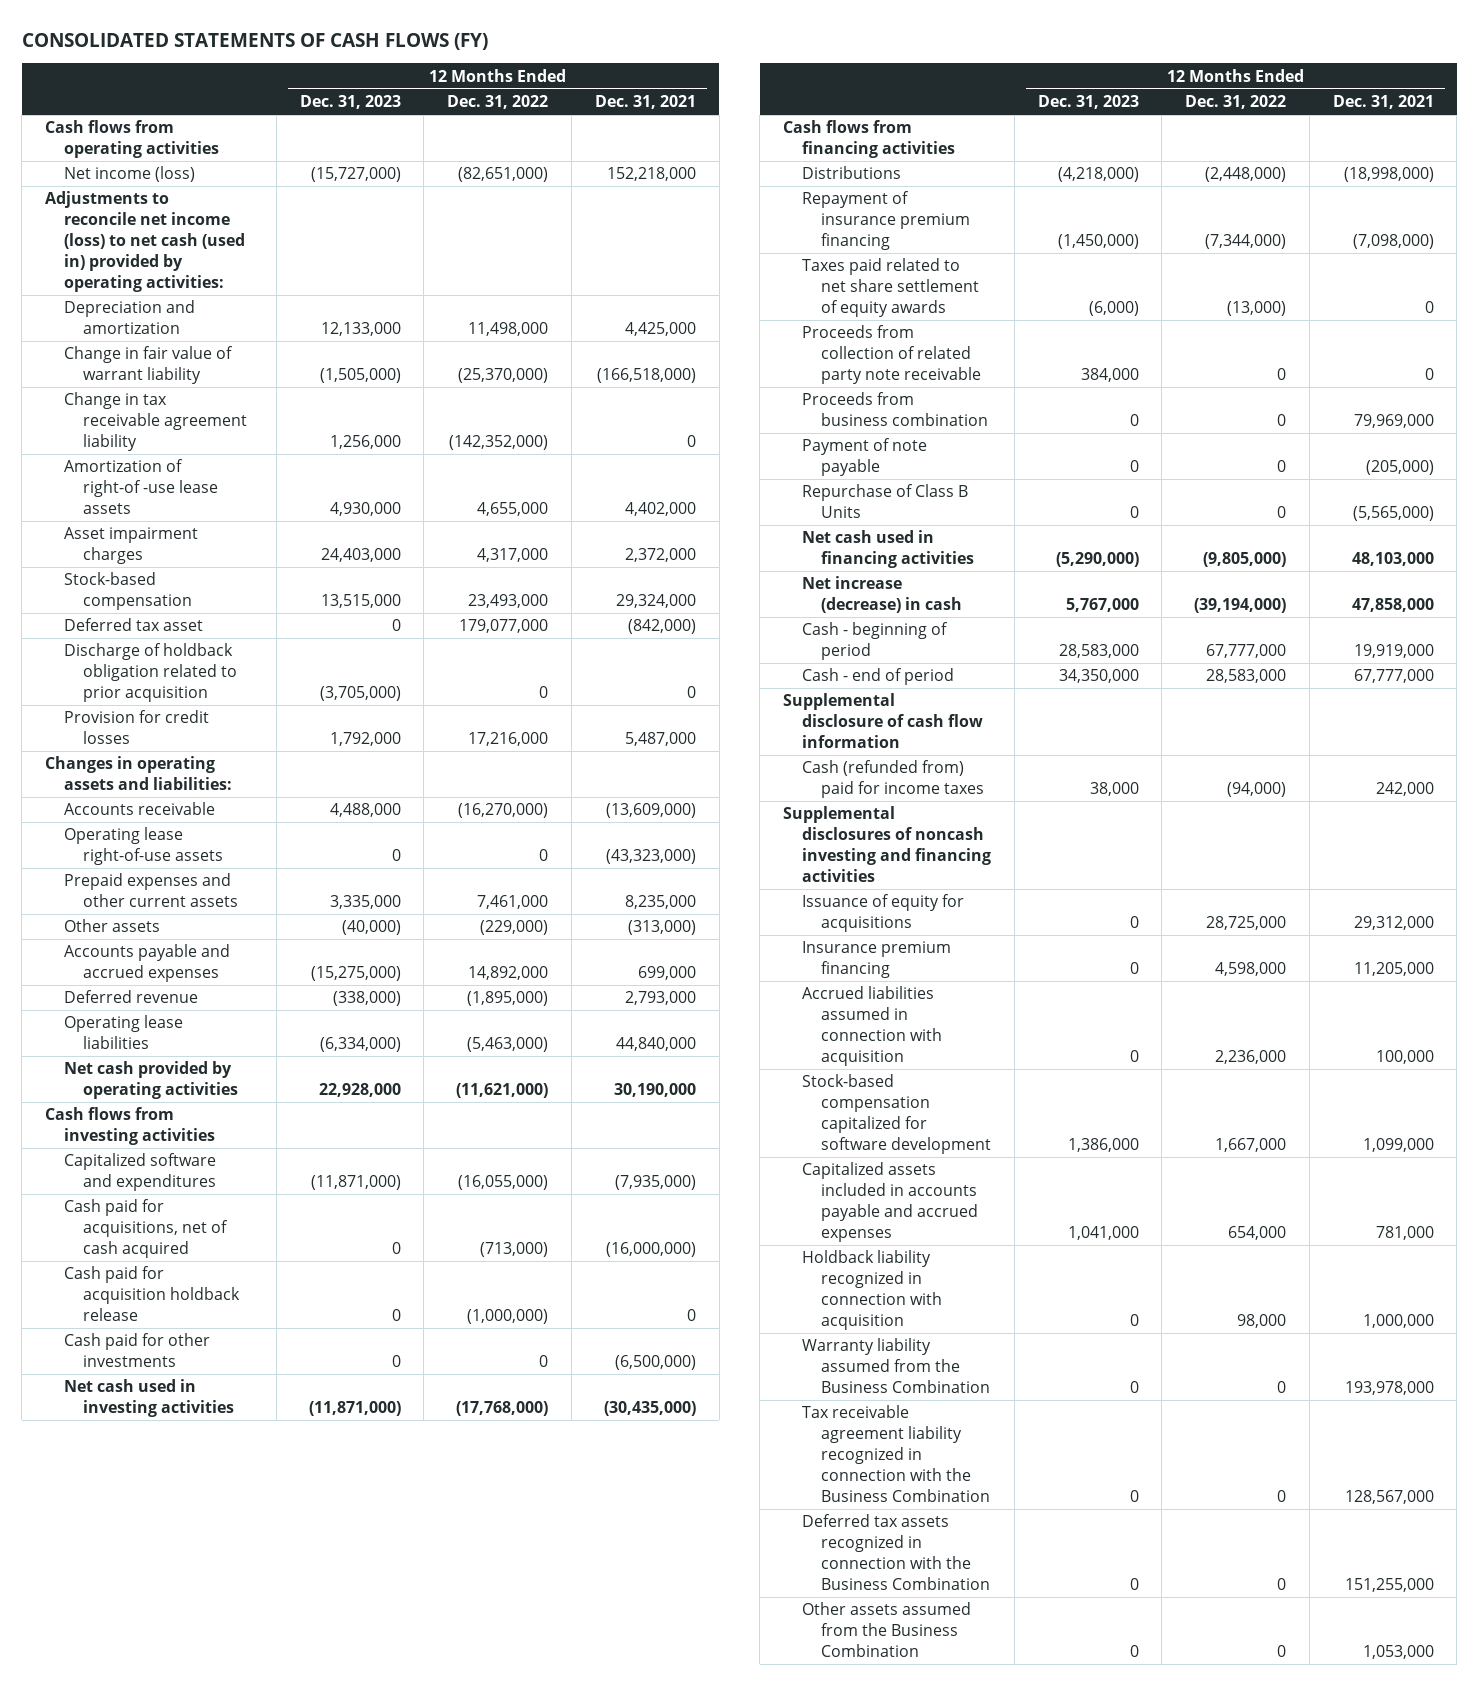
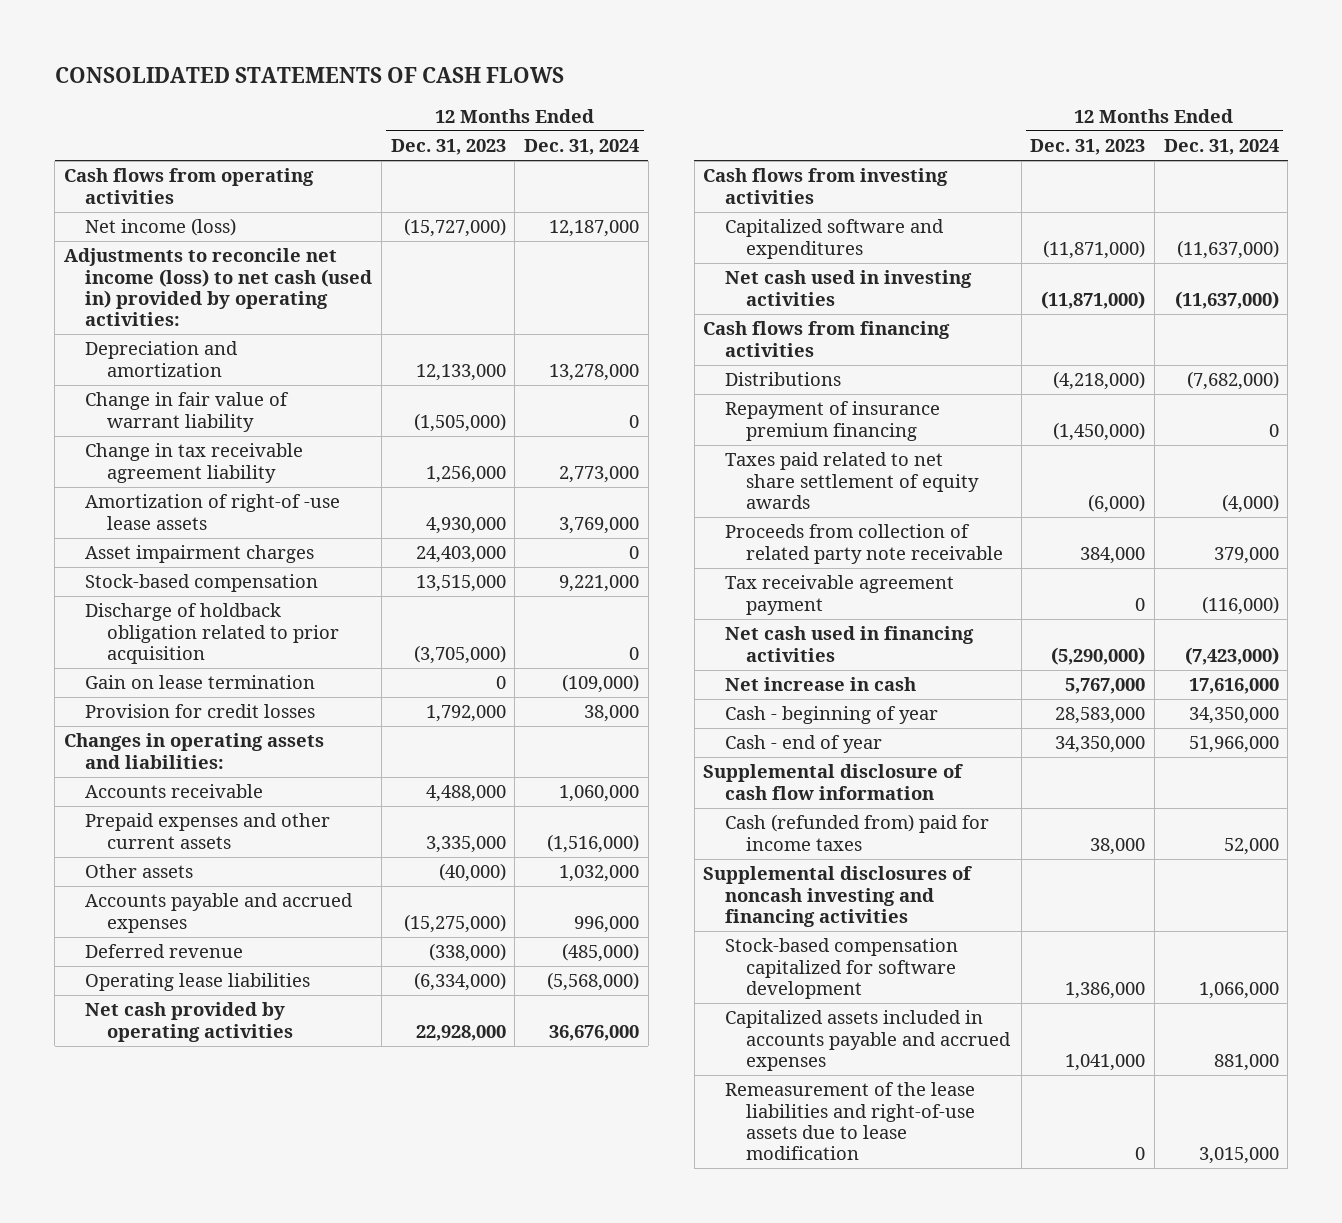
[21,32,488,50] CONSOLIDATED STATEMENTS OF CASH FLOWS (FY) -> [54,66,564,83] CONSOLIDATED STATEMENTS OF CASH FLOWS
[447,95,549,110] Dec. 31, 2022 -> none
[594,95,696,110] Dec. 31, 2021 -> none
none -> [524,138,640,155] Dec. 31, 2024
[64,618,204,632] Deferred tax asset -> none
none -> [85,675,316,690] Gain on lease termination
[64,827,224,866] Operating lease right-of-use assets -> none
[64,1199,229,1259] Cash paid for acquisitions, net of cash acquired -> none
[64,1266,241,1322] Cash paid for acquisition holdback release -> none
[64,1333,211,1368] Cash paid for other investments -> none
[801,392,989,427] Proceeds from business combination -> none
[801,438,927,477] Payment of note payable -> none
[801,484,968,519] Repurchase of Class B Units -> none
none -> [724,575,954,615] Tax receivable agreement payment
[801,576,963,614] Net increase (decrease) in cash -> [724,677,916,692] Net increase in cash
[801,622,948,661] Cash - beginning of period -> [724,706,938,725] Cash - beginning of year
[801,668,954,686] Cash - end of period -> [724,735,882,754] Cash - end of year
[801,894,964,933] Issuance of equity for acquisitions -> none
[801,941,951,979] Insurance premium financing -> none
[801,986,943,1066] Accrued liabilities assumed in connection with acquisition -> none
[801,1250,943,1330] Holdback liability recognized in connection with acquisition -> none
[801,1338,991,1394] Warranty liability assumed from the Business Combination -> none
[801,1405,991,1502] Tax receivable agreement liability recognized in connection with the Business Combination -> none
[801,1514,991,1590] Deferred tax assets recognized in connection with the Business Combination -> none
[801,1602,971,1658] Other assets assumed from the Business Combination -> none
none -> [724,1082,976,1160] Remeasurement of the lease liabilities and right-of-use assets due to lease modification

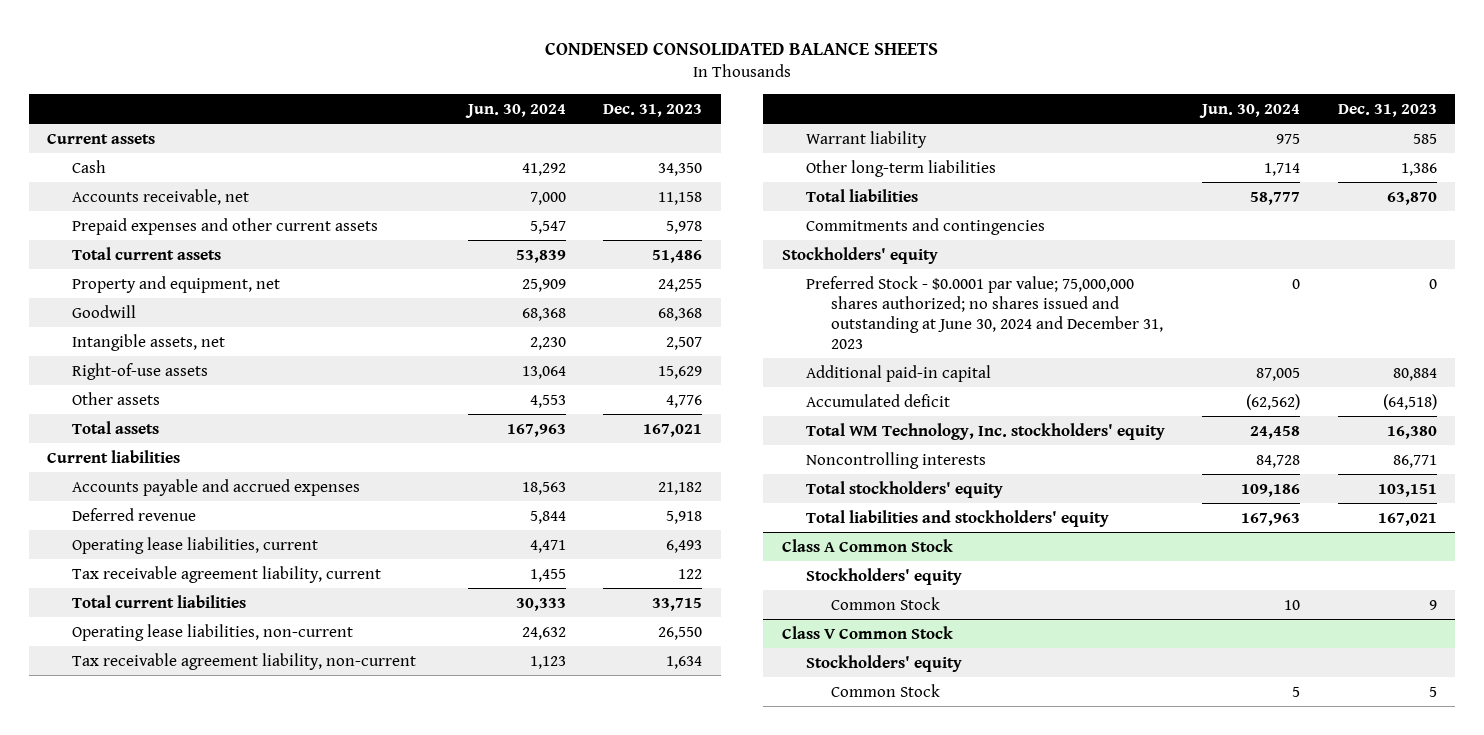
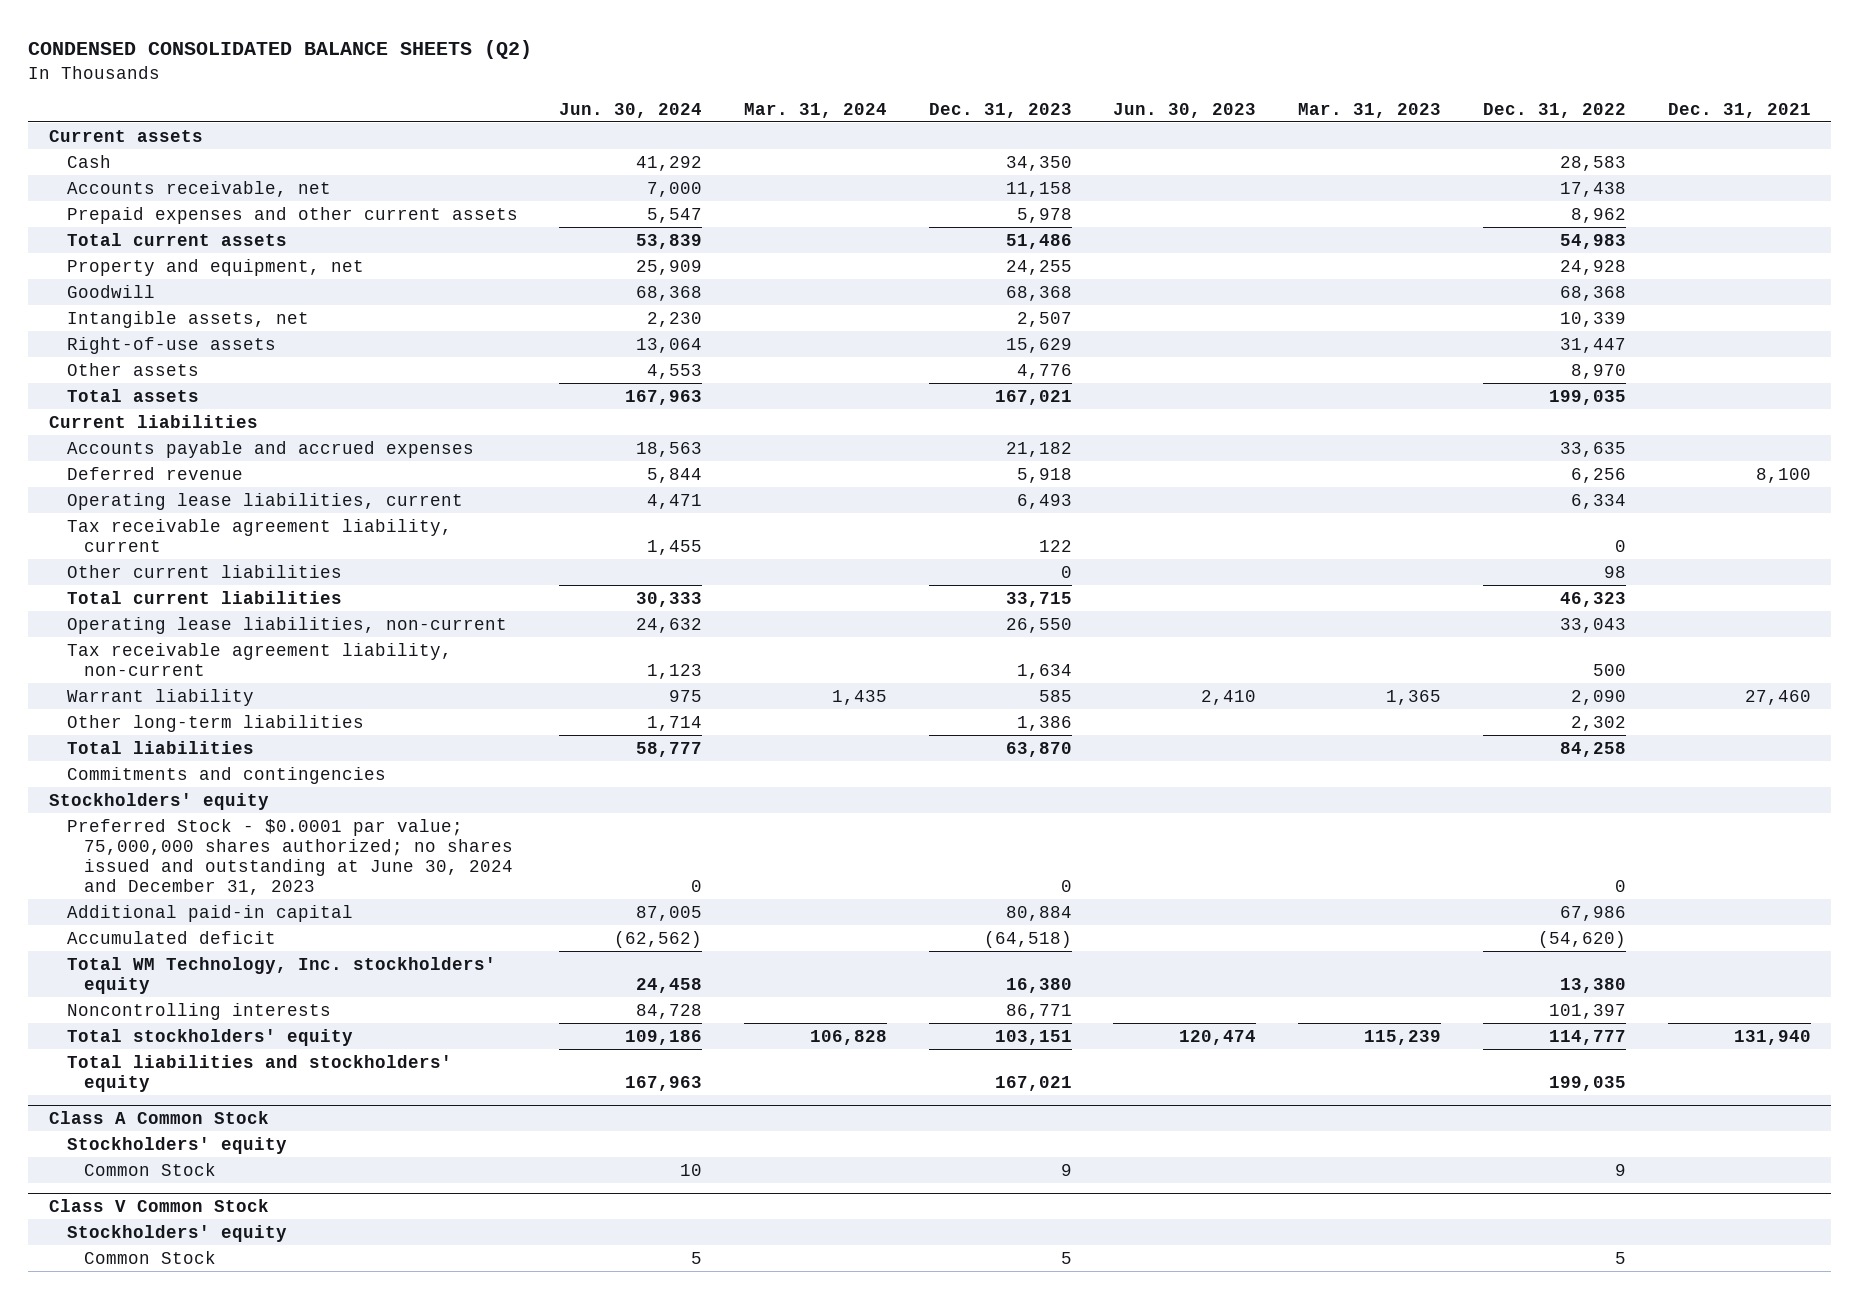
[545,41,939,55] CONDENSED CONSOLIDATED BALANCE SHEETS -> [27,40,532,60] CONDENSED CONSOLIDATED BALANCE SHEETS (Q2)
none -> [744,102,888,118] Mar. 31, 2024
none -> [1113,102,1257,118] Jun. 30, 2023
none -> [1298,102,1442,118] Mar. 31, 2023
none -> [1482,102,1626,118] Dec. 31, 2022
none -> [1667,102,1811,118] Dec. 31, 2021
none -> [66,564,342,578] Other current liabilities

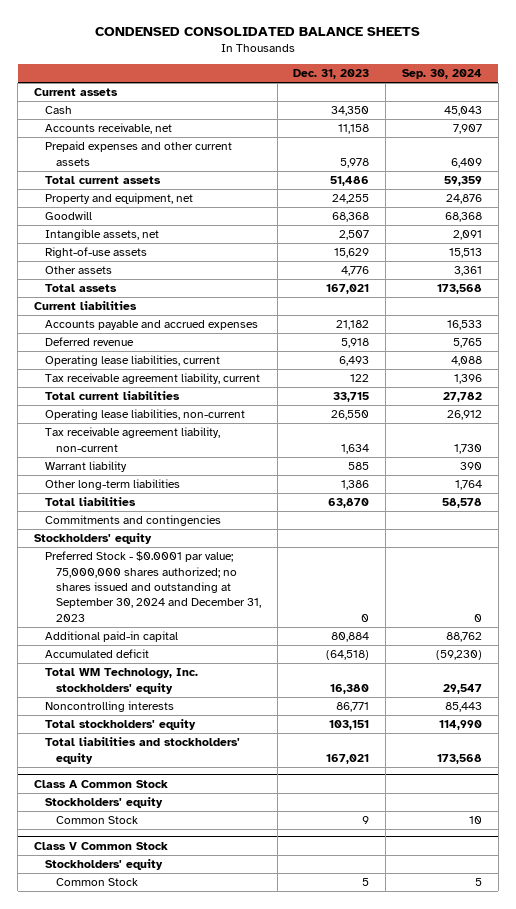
[27,40,532,60] CONDENSED CONSOLIDATED BALANCE SHEETS (Q2) -> [95,27,421,37] CONDENSED CONSOLIDATED BALANCE SHEETS
[559,102,703,118] Jun. 30, 2024 -> none
[744,102,888,118] Mar. 31, 2024 -> none
[1113,102,1257,118] Jun. 30, 2023 -> none
[1298,102,1442,118] Mar. 31, 2023 -> none
[1482,102,1626,118] Dec. 31, 2022 -> none
[1667,102,1811,118] Dec. 31, 2021 -> none
none -> [401,69,482,80] Sep. 30, 2024
[66,564,342,578] Other current liabilities -> none
[66,818,514,896] Preferred Stock - $0.0001 par value; 75,000,000 shares authorized; no shares issued and outstanding at June 30, 2024 and December 31, 2023 -> [44,551,261,622] Preferred Stock - $0.0001 par value; 75,000,000 shares authorized; no shares issued and outstanding at September 30, 2024 and December 31, 2023

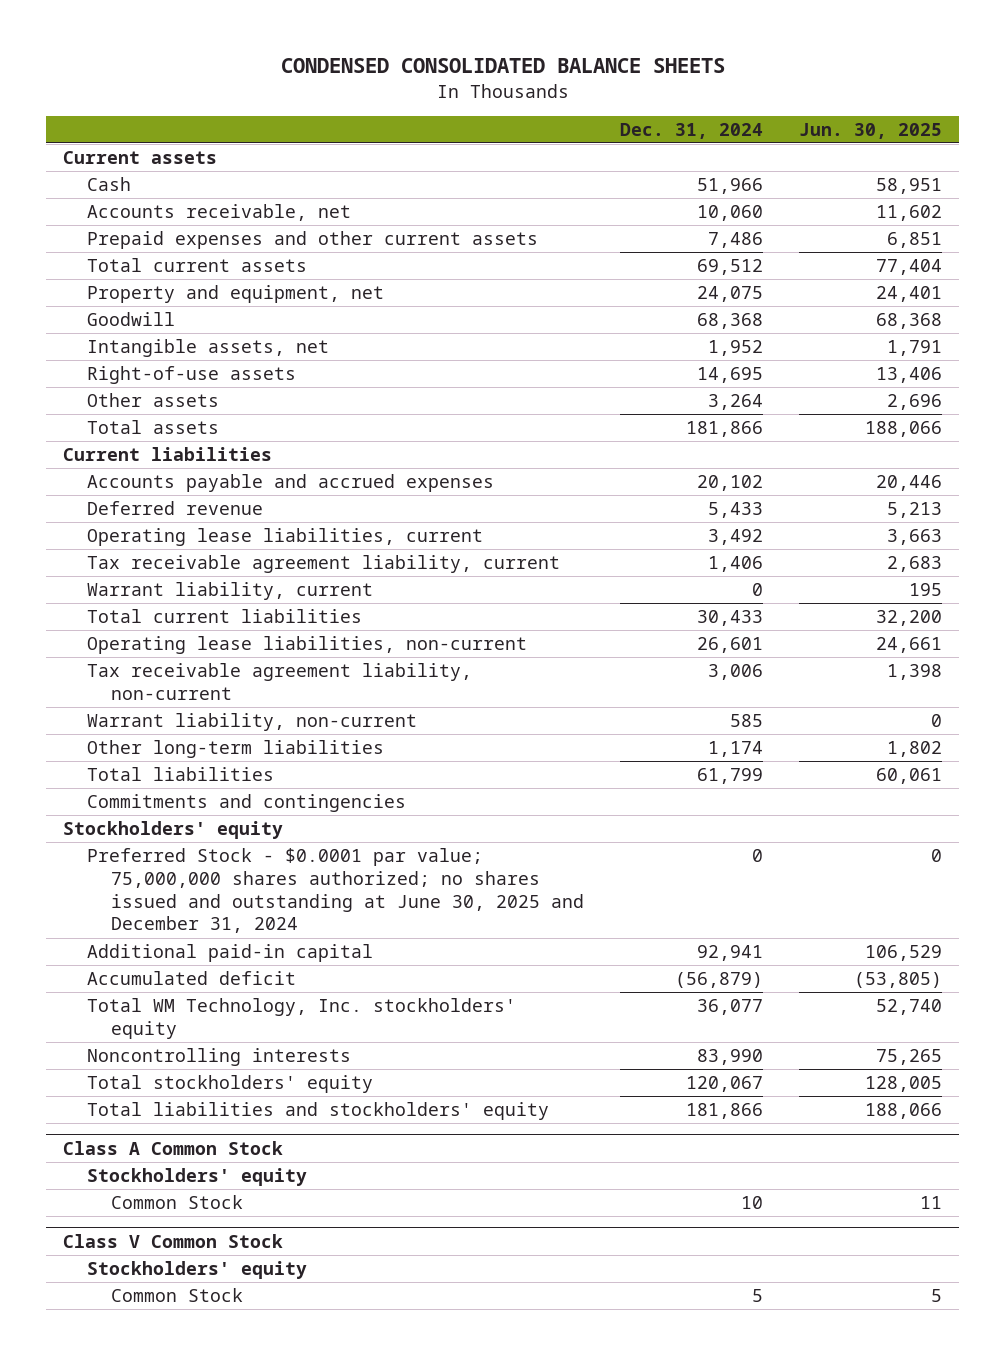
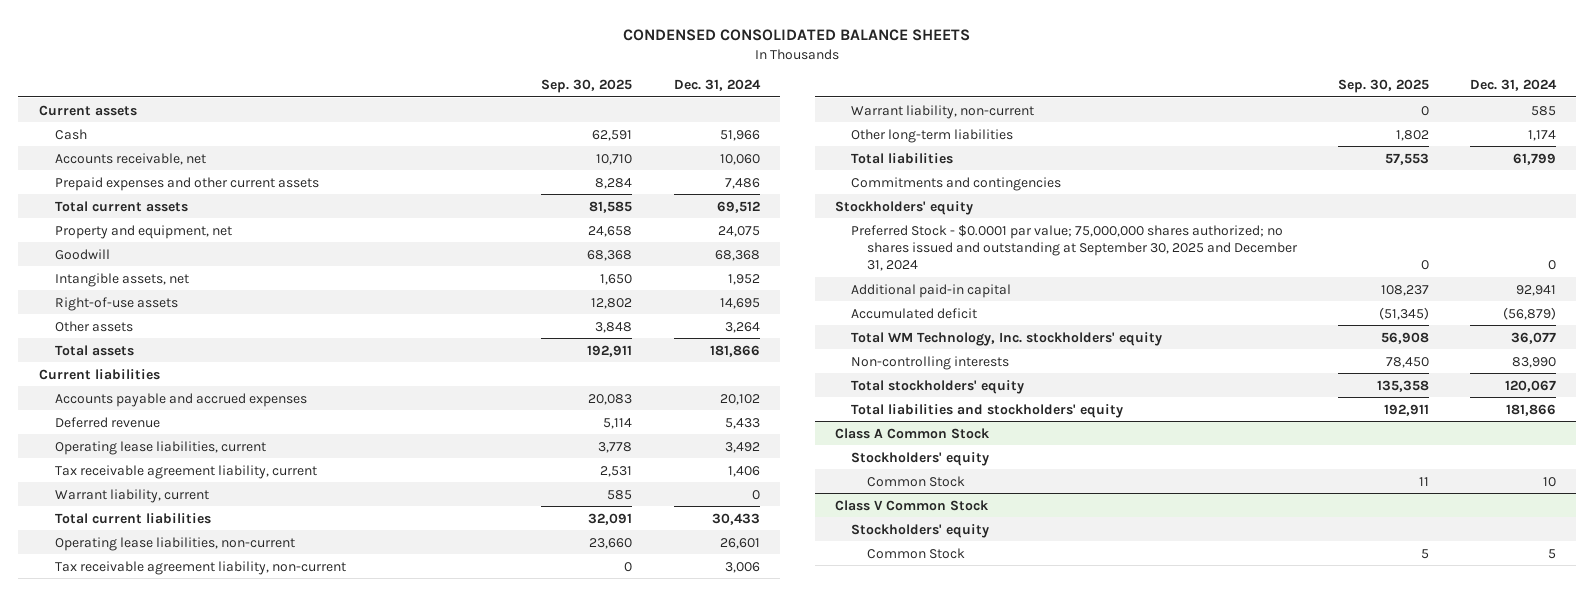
[798,122,942,139] Jun. 30, 2025 -> none
none -> [541,78,633,93] Sep. 30, 2025
[87,848,585,934] Preferred Stock - $0.0001 par value; 75,000,000 shares authorized; no shares issued and outstanding at June 30, 2025 and December 31, 2024 -> [850,224,1298,271] Preferred Stock - $0.0001 par value; 75,000,000 shares authorized; no shares issued and outstanding at September 30, 2025 and December 31, 2024
[87,1048,352,1067] Noncontrolling interests -> [850,355,1009,370] Non-controlling interests

